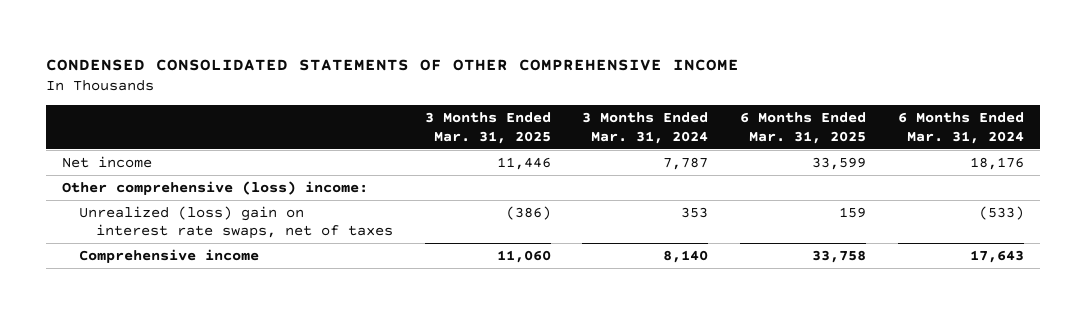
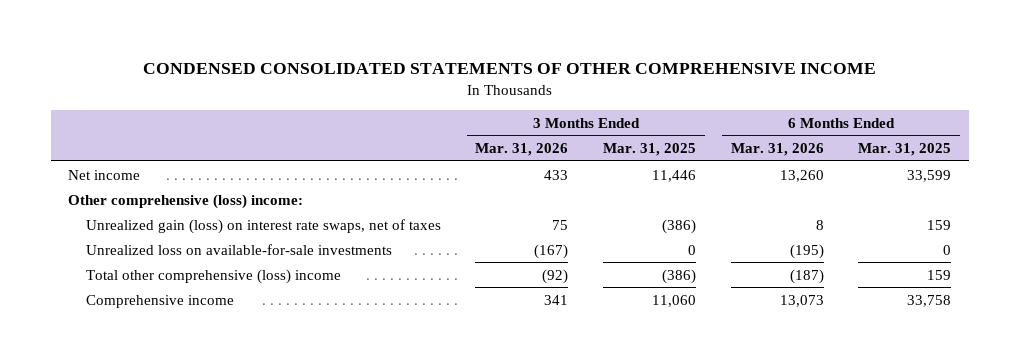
[582,112,709,144] 3 Months Ended Mar. 31, 2024 -> none
[897,112,1024,144] 6 Months Ended Mar. 31, 2024 -> none
none -> [475,142,569,156] Mar. 31, 2026
none -> [730,142,824,156] Mar. 31, 2026
[78,205,393,240] Unrealized (loss) gain on interest rate swaps, net of taxes -> [85,218,441,234] Unrealized gain (loss) on interest rate swaps, net of taxes
none -> [85,243,392,255] Unrealized loss on available-for-sale investments
none -> [85,268,341,284] Total other comprehensive (loss) income

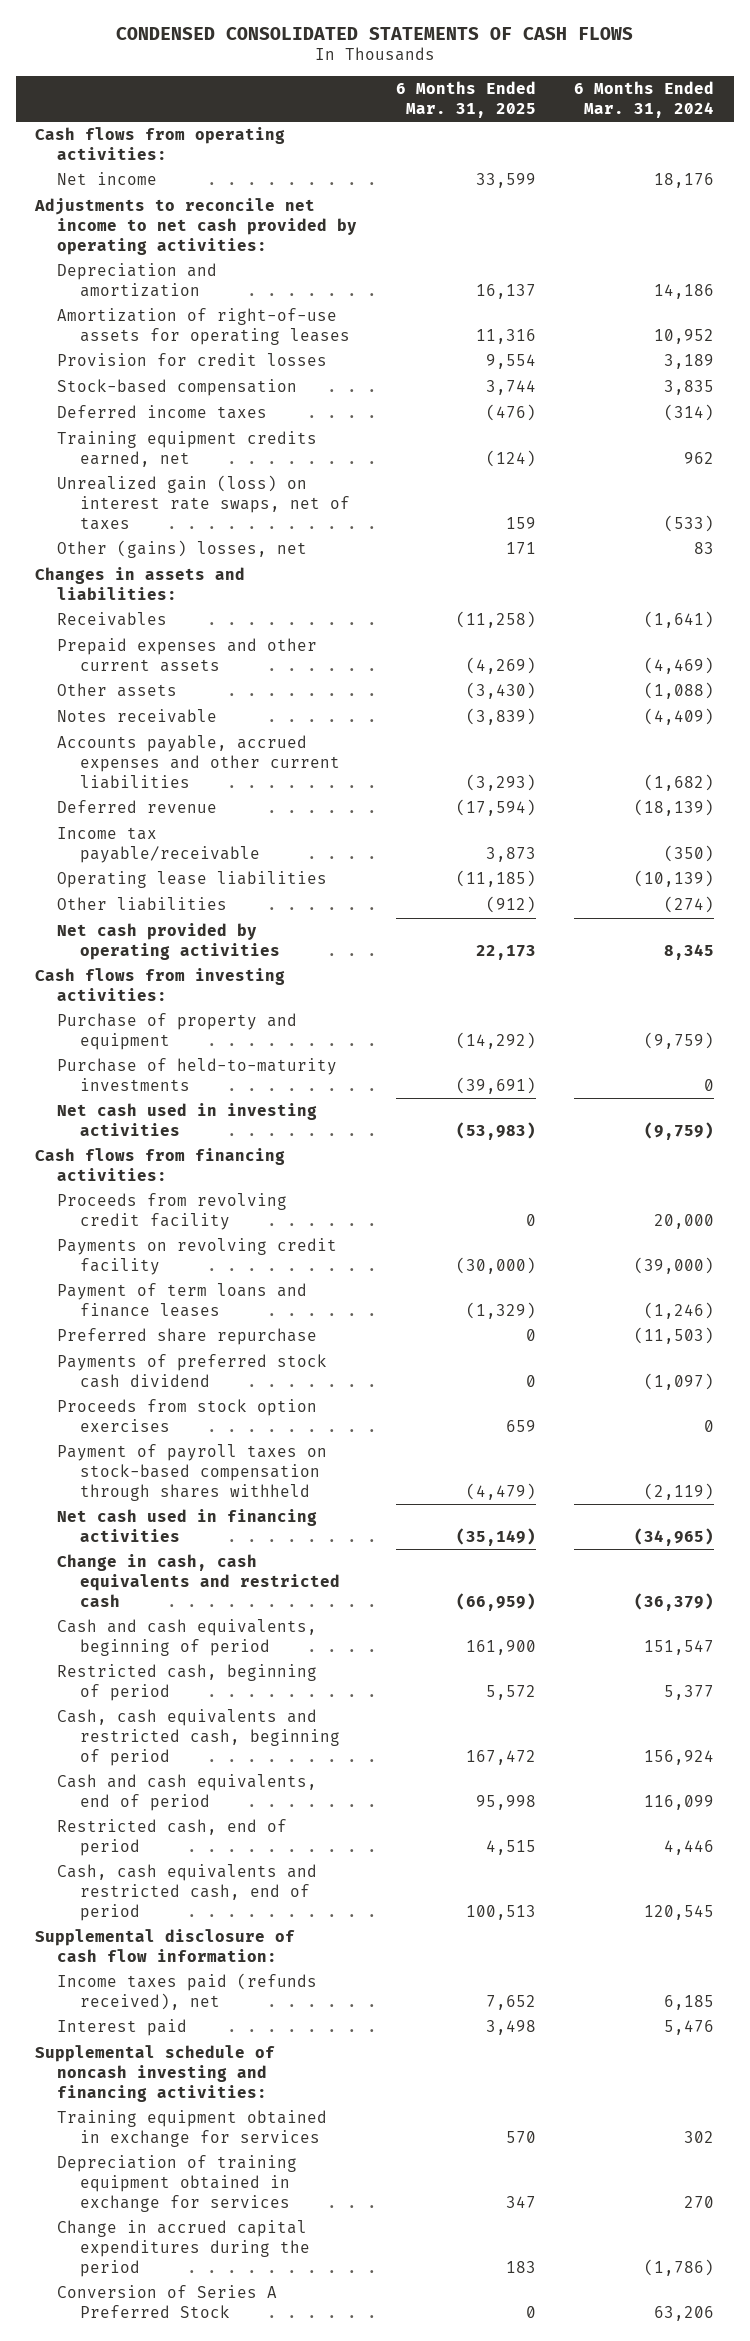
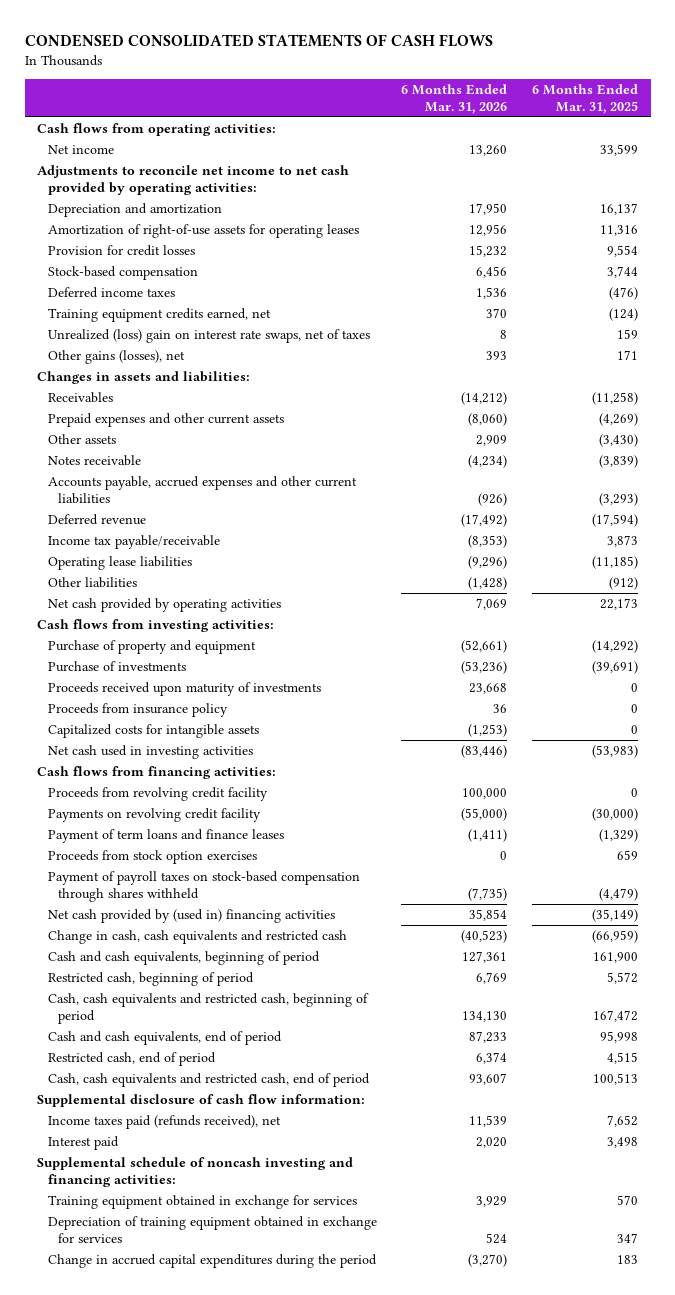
[574,81,715,118] 6 Months Ended Mar. 31, 2024 -> none
none -> [401,84,508,114] 6 Months Ended Mar. 31, 2026
[57,475,350,530] Unrealized gain (loss) on interest rate swaps, net of taxes -> [47,328,370,343] Unrealized (loss) gain on interest rate swaps, net of taxes
[57,540,308,559] Other (gains) losses, net -> [47,349,185,364] Other gains (losses), net
[57,1058,338,1092] Purchase of held-to-maturity investments -> [47,660,186,672] Purchase of investments
none -> [47,681,321,696] Proceeds received upon maturity of investments
none -> [47,702,228,717] Proceeds from insurance policy
none -> [47,723,259,738] Capitalized costs for intangible assets
[57,1328,318,1346] Preferred share repurchase -> none
[57,1354,328,1389] Payments of preferred stock cash dividend -> none
[57,1509,318,1543] Net cash used in financing activities -> [47,908,335,923] Net cash provided by (used in) financing activities
[57,2285,278,2319] Conversion of Series A Preferred Stock -> none

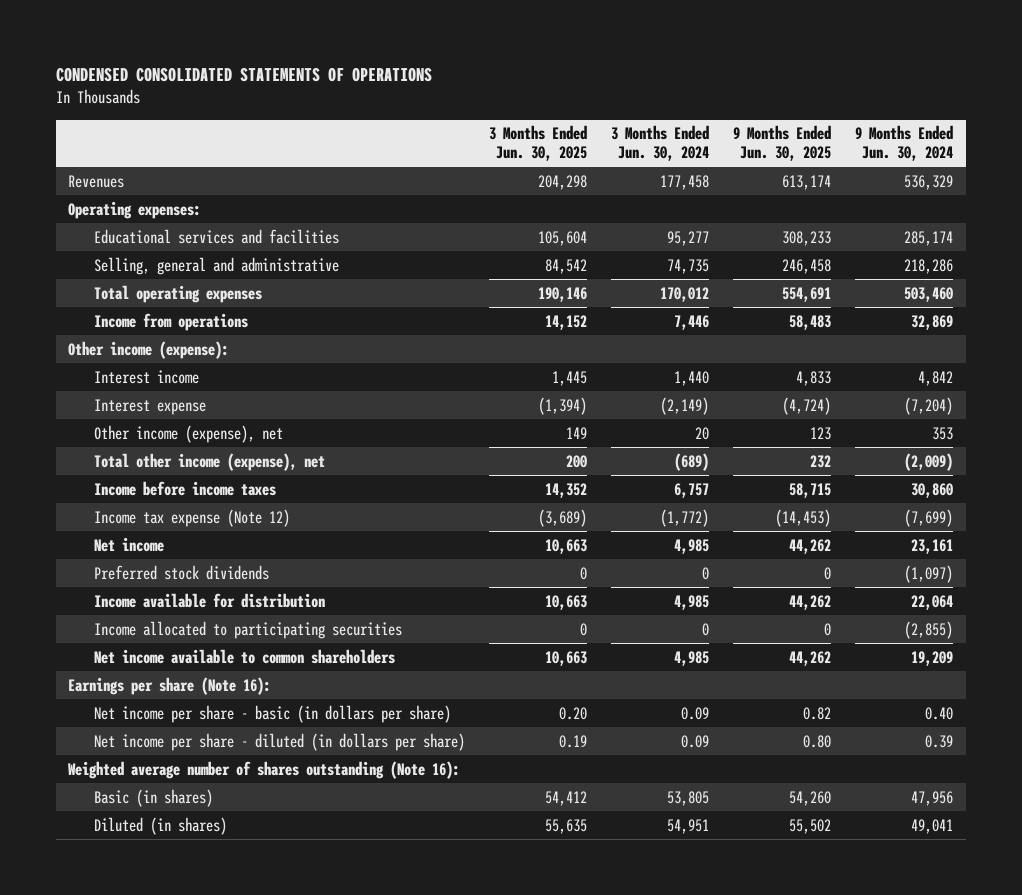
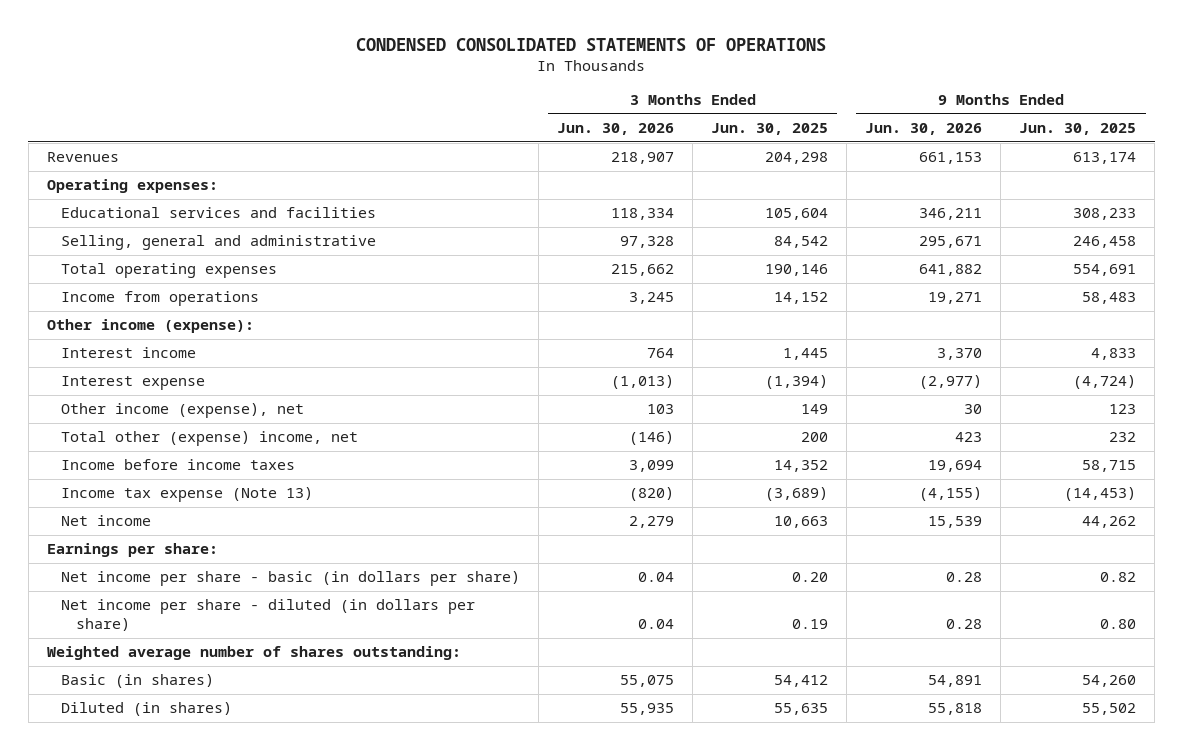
[611,125,710,162] 3 Months Ended Jun. 30, 2024 -> none
[855,125,954,162] 9 Months Ended Jun. 30, 2024 -> none
none -> [557,123,675,136] Jun. 30, 2026
none -> [865,123,983,136] Jun. 30, 2026
[94,452,326,471] Total other income (expense), net -> [61,431,359,447] Total other (expense) income, net
[94,508,291,527] Income tax expense (Note 12) -> [61,487,314,503] Income tax expense (Note 13)
[94,564,270,580] Preferred stock dividends -> none
[94,592,326,608] Income available for distribution -> none
[94,620,403,639] Income allocated to participating securities -> none
[94,648,396,664] Net income available to common shareholders -> none
[68,676,272,695] Earnings per share (Note 16): -> [46,543,218,558] Earnings per share:
[68,760,461,779] Weighted average number of shares outstanding (Note 16): -> [46,646,461,661] Weighted average number of shares outstanding:

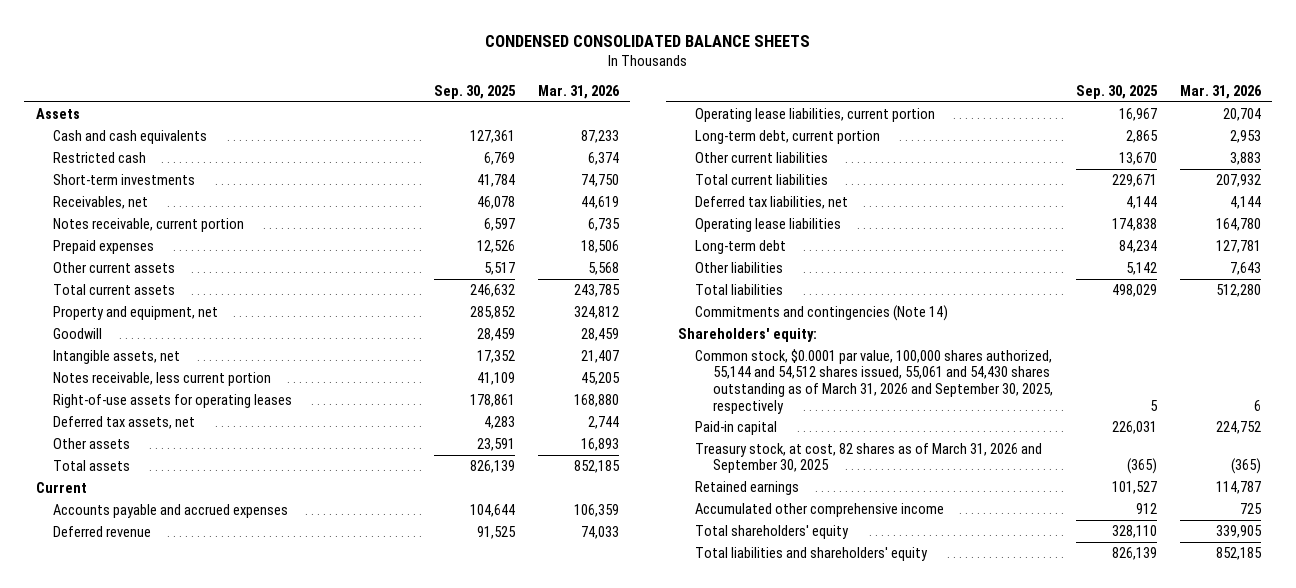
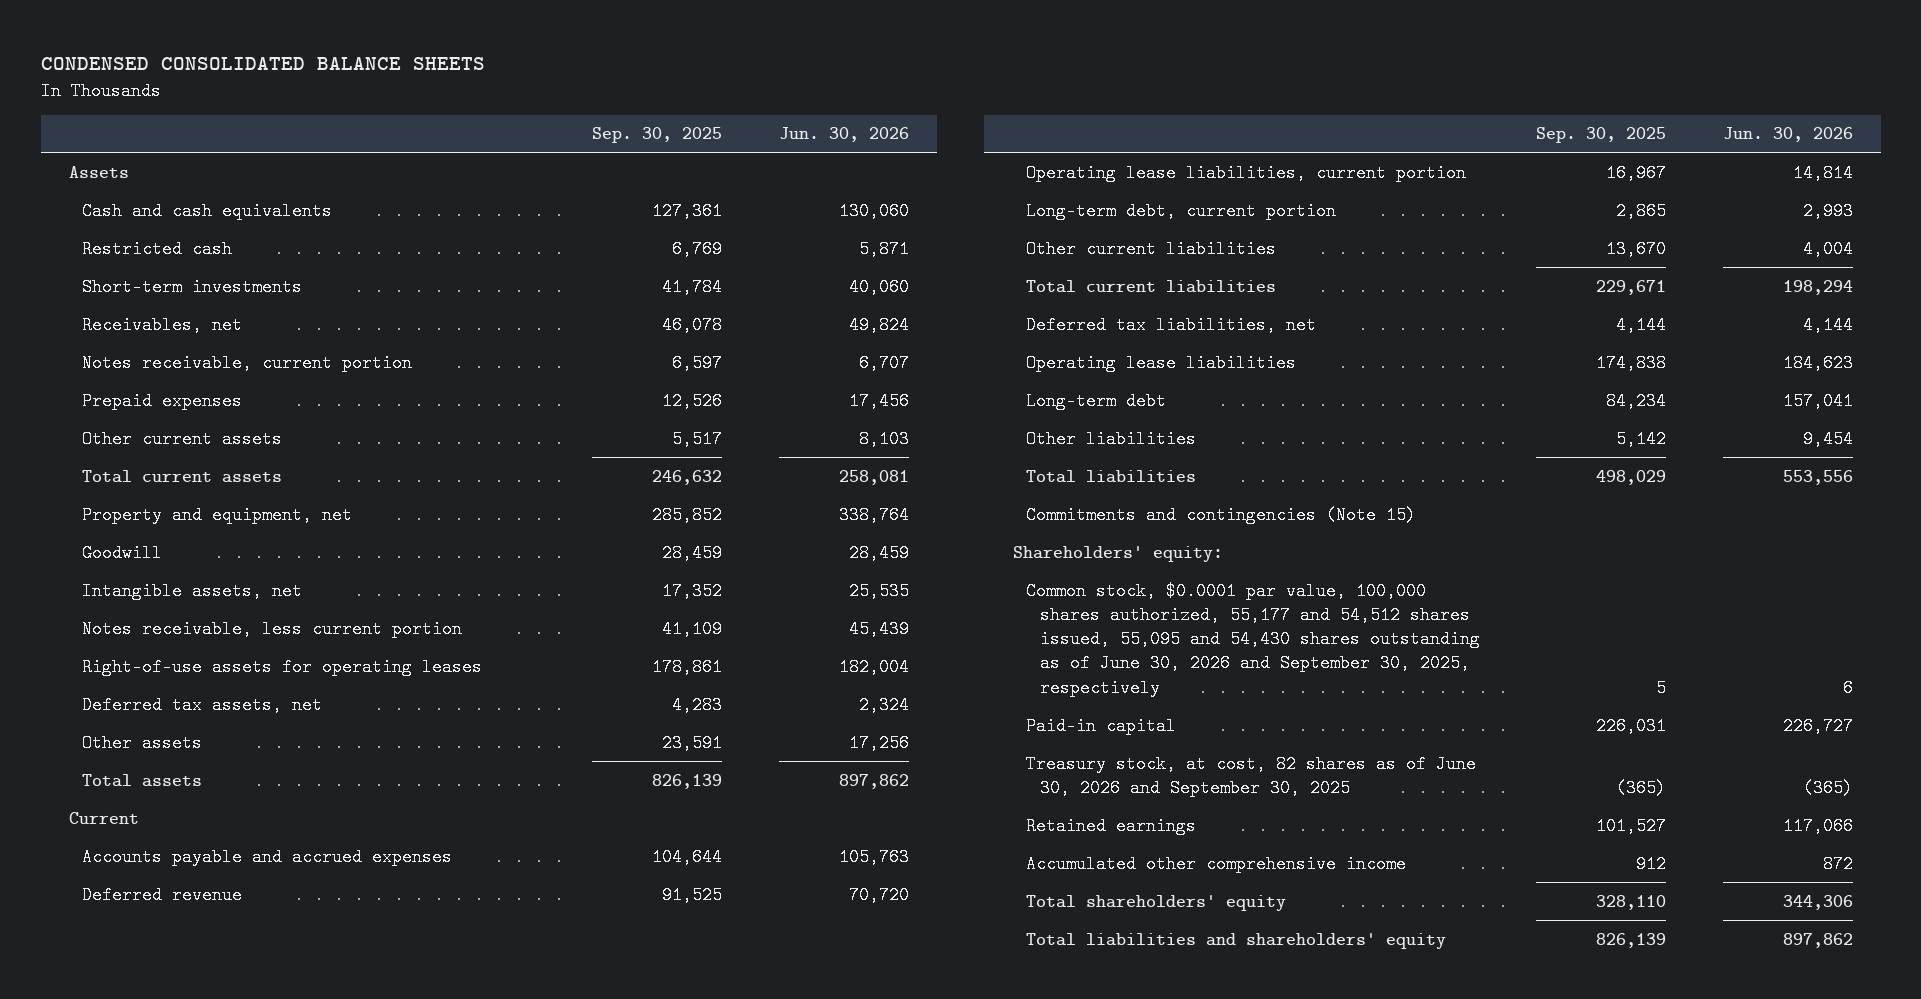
[537,85,620,100] Mar. 31, 2026 -> none
none -> [778,127,909,143] Jun. 30, 2026
[695,304,949,321] Commitments and contingencies (Note 14) -> [1026,505,1417,524] Commitments and contingencies (Note 15)
[695,348,1053,414] Common stock, $0.0001 par value, 100,000 shares authorized, 55,144 and 54,512 shares issued, 55,061 and 54,430 shares outstanding as of March 31, 2026 and September 30, 2025, respectively -> [1026,581,1480,697] Common stock, $0.0001 par value, 100,000 shares authorized, 55,177 and 54,512 shares issued, 55,095 and 54,430 shares outstanding as of June 30, 2026 and September 30, 2025, respectively
[695,442,1043,474] Treasury stock, at cost, 82 shares as of March 31, 2026 and September 30, 2025 -> [1026,754,1477,797] Treasury stock, at cost, 82 shares as of June 30, 2026 and September 30, 2025

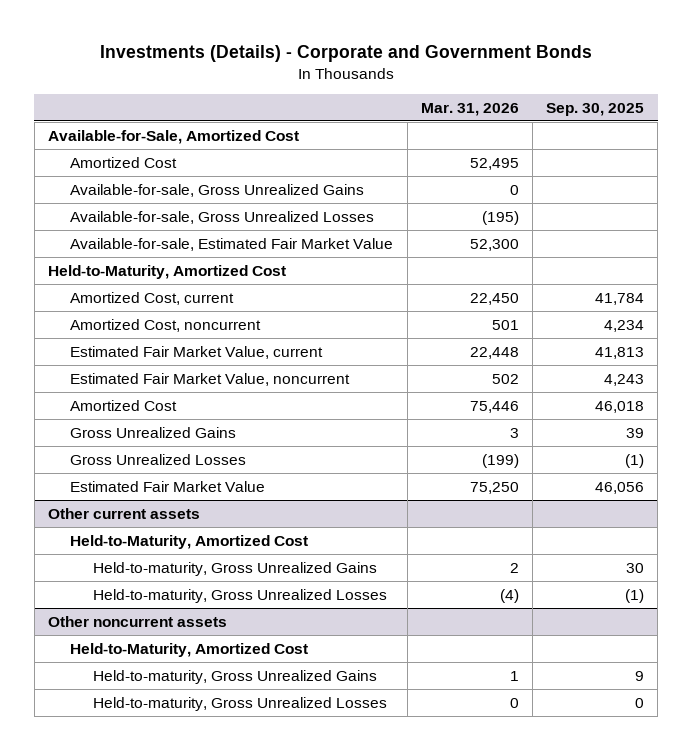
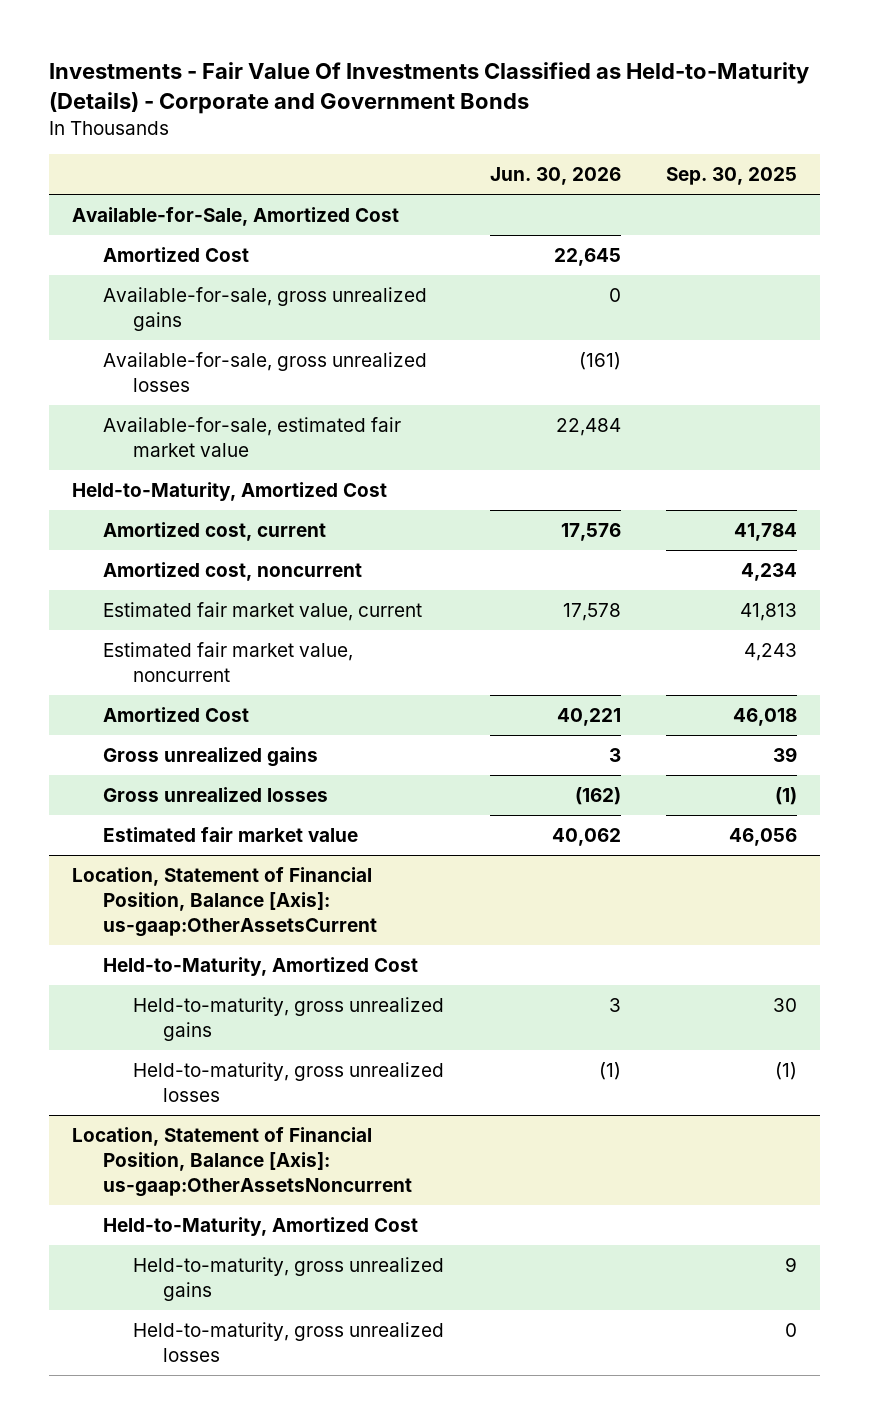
[99,44,592,62] Investments (Details) - Corporate and Government Bonds -> [49,62,810,115] Investments - Fair Value Of Investments Classified as Held-to-Maturity (Details) - Corporate and Government Bonds
[420,102,519,116] Mar. 31, 2026 -> none
none -> [489,167,621,186] Jun. 30, 2026
[70,183,365,197] Available-for-sale, Gross Unrealized Gains -> [102,287,427,331] Available-for-sale, gross unrealized gains
[70,210,375,224] Available-for-sale, Gross Unrealized Losses -> [102,352,427,392] Available-for-sale, gross unrealized losses
[70,237,394,251] Available-for-sale, Estimated Fair Market Value -> [102,417,401,457] Available-for-sale, estimated fair market value
[70,291,235,305] Amortized Cost, current -> [102,522,326,542] Amortized cost, current
[70,318,262,332] Amortized Cost, noncurrent -> [102,562,362,582] Amortized cost, noncurrent
[70,345,324,359] Estimated Fair Market Value, current -> [102,602,422,622] Estimated fair market value, current
[70,372,351,386] Estimated Fair Market Value, noncurrent -> [102,642,353,682] Estimated fair market value, noncurrent
[70,426,237,438] Gross Unrealized Gains -> [102,747,318,768] Gross unrealized gains
[70,453,247,465] Gross Unrealized Losses -> [102,787,328,803] Gross unrealized losses
[70,480,266,492] Estimated Fair Market Value -> [102,827,358,843] Estimated fair market value
[47,507,200,519] Other current assets -> [72,867,377,937] Location, Statement of Financial Position, Balance [Axis]: us-gaap:OtherAssetsCurrent
[92,561,377,576] Held-to-maturity, Gross Unrealized Gains -> [132,997,444,1041] Held-to-maturity, gross unrealized gains
[92,588,387,603] Held-to-maturity, Gross Unrealized Losses -> [132,1062,444,1102] Held-to-maturity, gross unrealized losses
[47,615,227,627] Other noncurrent assets -> [72,1127,412,1197] Location, Statement of Financial Position, Balance [Axis]: us-gaap:OtherAssetsNoncurrent
[92,669,377,684] Held-to-maturity, Gross Unrealized Gains -> [132,1257,444,1301] Held-to-maturity, gross unrealized gains
[92,696,387,711] Held-to-maturity, Gross Unrealized Losses -> [132,1322,444,1362] Held-to-maturity, gross unrealized losses

